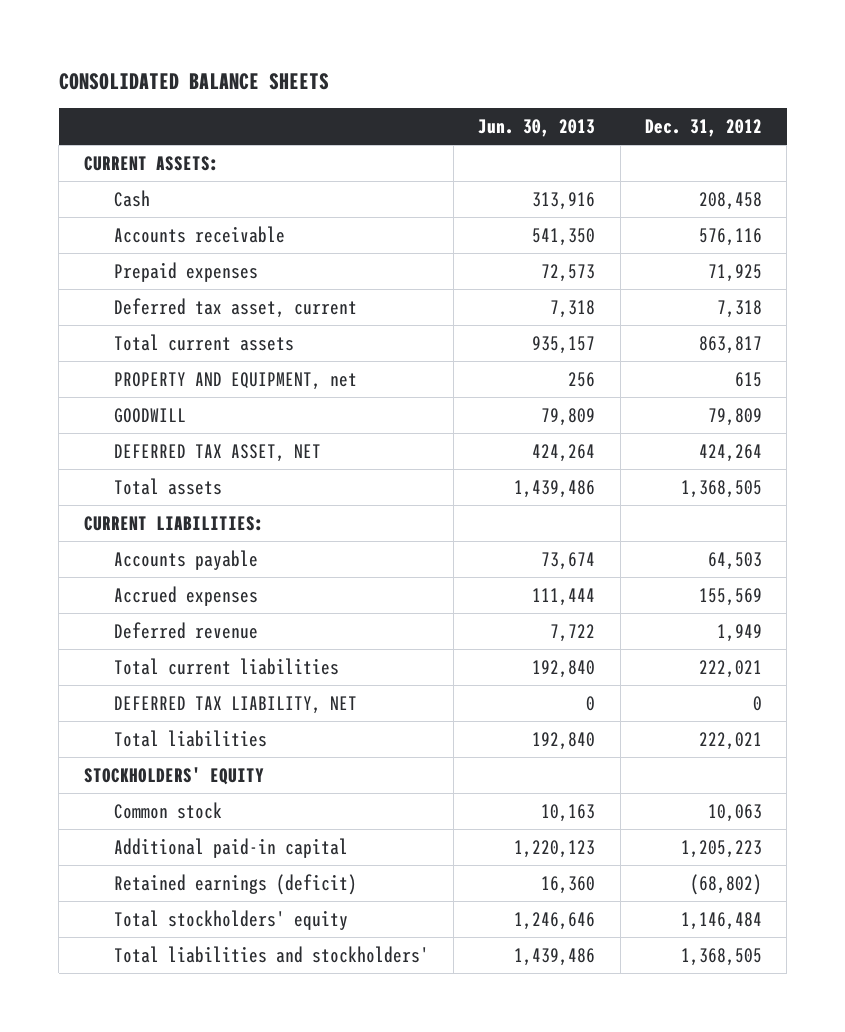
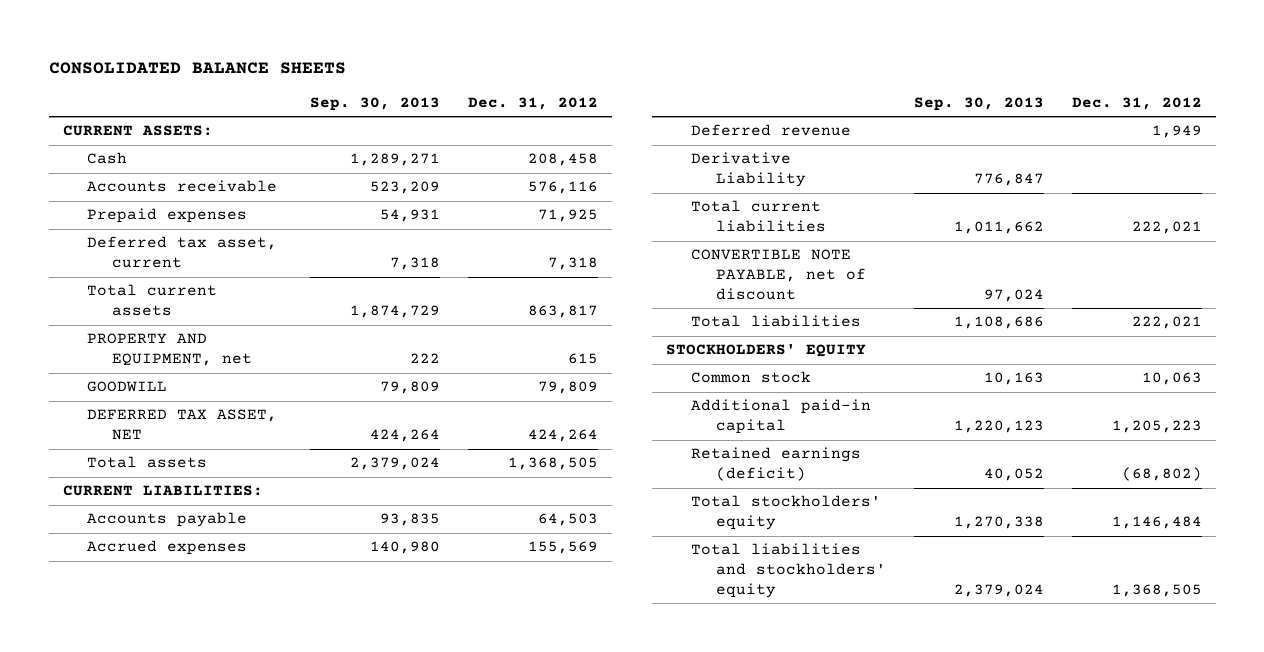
[478,119,596,138] Jun. 30, 2013 -> none
none -> [310,97,441,112] Sep. 30, 2013
none -> [690,152,806,188] Derivative Liability
[113,695,357,714] DEFERRED TAX LIABILITY, NET -> none
none -> [690,249,866,301] CONVERTIBLE NOTE PAYABLE, net of discount
[113,945,429,963] Total liabilities and stockholders' -> [690,543,886,599] Total liabilities and stockholders' equity

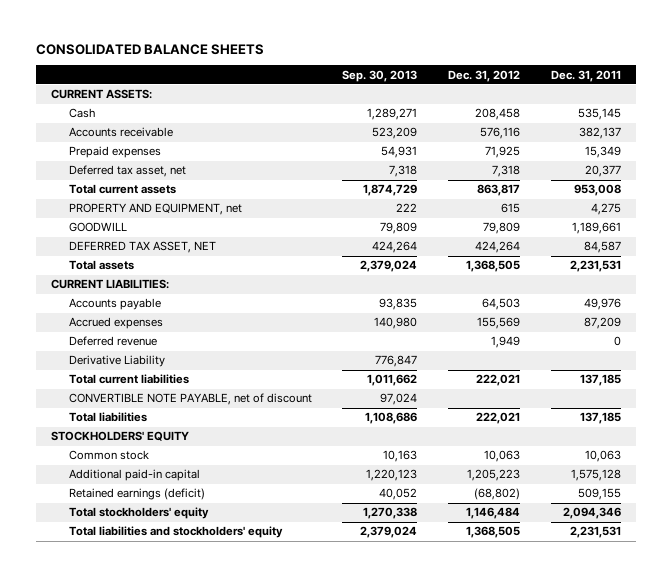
none -> [550,69,621,82] Dec. 31, 2011
[87,236,278,269] Deferred tax asset, current -> [68,165,186,178] Deferred tax asset, net

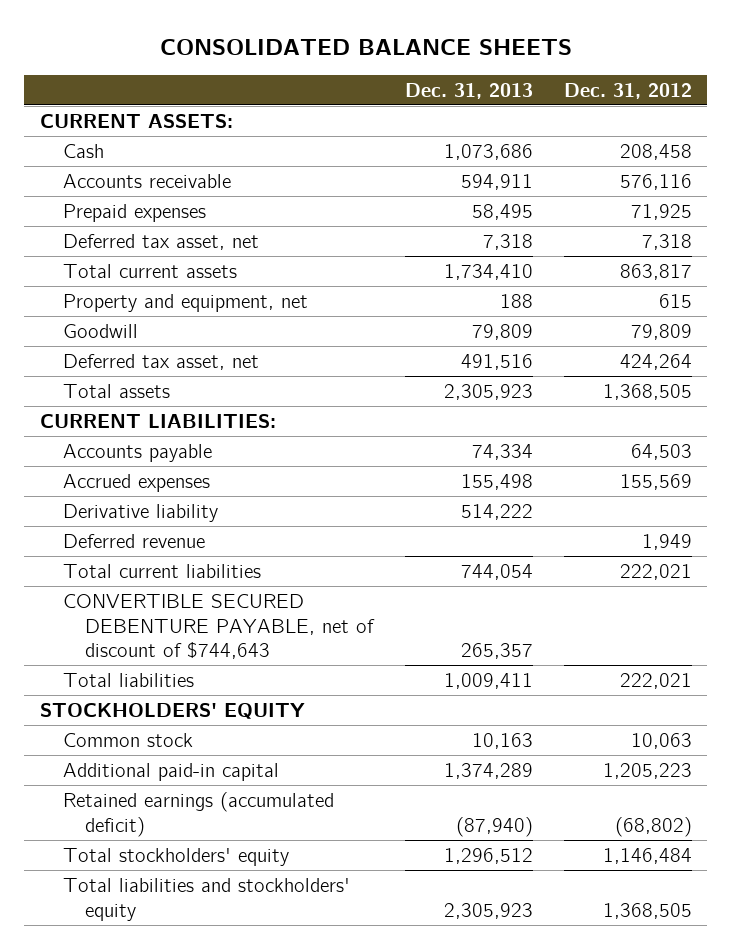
[342,69,418,82] Sep. 30, 2013 -> none
[550,69,621,82] Dec. 31, 2011 -> none
none -> [404,82,533,99] Dec. 31, 2013
[68,203,242,216] PROPERTY AND EQUIPMENT, net -> [62,293,308,312] Property and equipment, net
[68,222,127,233] GOODWILL -> [62,323,138,338] Goodwill
[68,241,216,254] DEFERRED TAX ASSET, NET -> [62,353,259,370] Deferred tax asset, net
none -> [62,503,218,522] Derivative liability
[68,355,165,368] Derivative Liability -> none
[68,393,312,406] CONVERTIBLE NOTE PAYABLE, net of discount -> [62,593,376,660] CONVERTIBLE SECURED DEBENTURE PAYABLE, net of discount of $744,643
[68,488,205,501] Retained earnings (deficit) -> [62,791,334,837] Retained earnings (accumulated deficit)

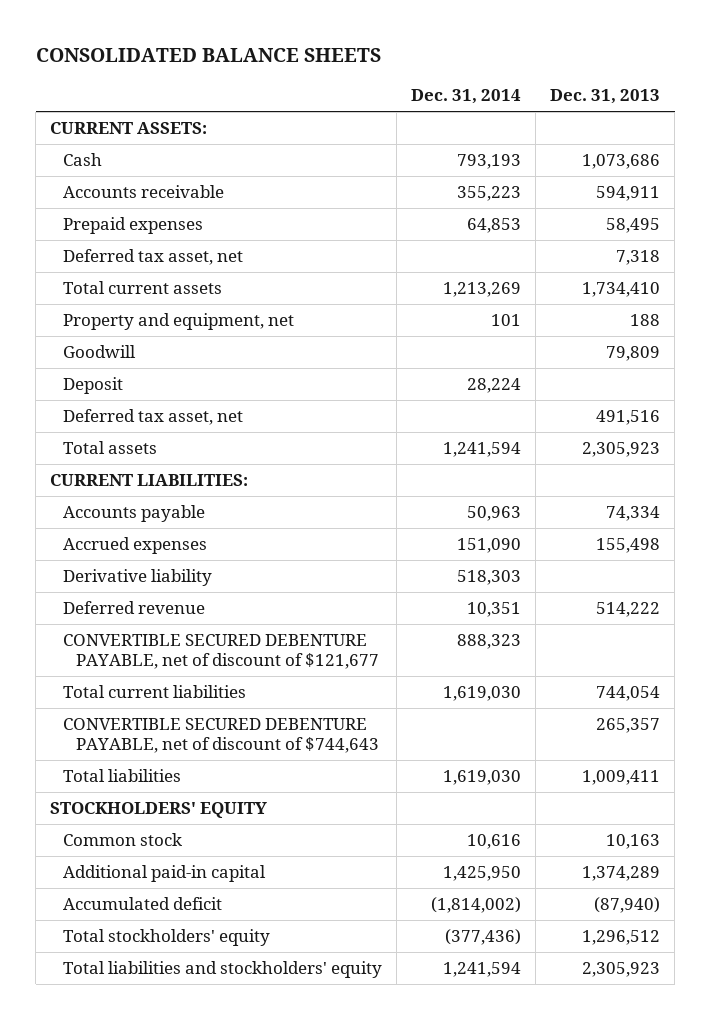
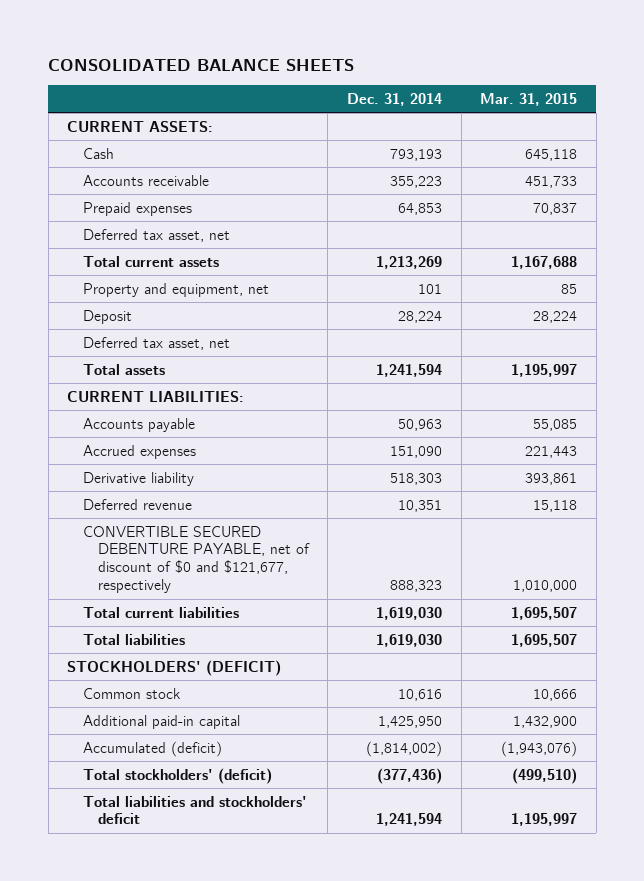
[550,89,661,105] Dec. 31, 2013 -> none
none -> [480,92,578,106] Mar. 31, 2015
[63,345,137,359] Goodwill -> none
[63,634,379,670] CONVERTIBLE SECURED DEBENTURE PAYABLE, net of discount of $121,677 -> [82,525,310,593] CONVERTIBLE SECURED DEBENTURE PAYABLE, net of discount of $0 and $121,677, respectively
[63,718,379,754] CONVERTIBLE SECURED DEBENTURE PAYABLE, net of discount of $744,643 -> none
[50,802,268,819] STOCKHOLDERS' EQUITY -> [67,659,282,676] STOCKHOLDERS' (DEFICIT)
[63,897,223,911] Accumulated deficit -> [82,740,222,757] Accumulated (deficit)
[63,929,271,947] Total stockholders' equity -> [82,767,272,784] Total stockholders' (deficit)
[63,961,383,979] Total liabilities and stockholders' equity -> [82,795,307,825] Total liabilities and stockholders' deficit

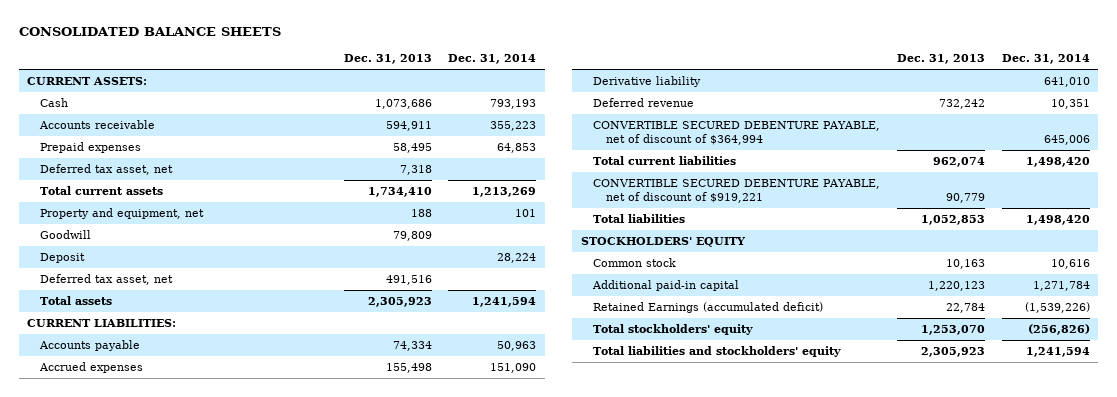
[480,92,578,106] Mar. 31, 2015 -> none
none -> [343,54,432,65] Dec. 31, 2013
none -> [39,230,91,240] Goodwill
[390,472,443,485] 518,303 -> [1043,77,1090,88] 641,010
[82,525,310,593] CONVERTIBLE SECURED DEBENTURE PAYABLE, net of discount of $0 and $121,677, respectively -> [593,121,881,145] CONVERTIBLE SECURED DEBENTURE PAYABLE, net of discount of $364,994
[390,579,443,592] 888,323 -> [1043,134,1090,145] 645,006
[376,606,443,620] 1,619,030 -> [1025,157,1090,168] 1,498,420
none -> [593,179,881,203] CONVERTIBLE SECURED DEBENTURE PAYABLE, net of discount of $919,221
[376,633,443,647] 1,619,030 -> [1025,215,1090,226] 1,498,420
[67,659,282,676] STOCKHOLDERS' (DEFICIT) -> [580,237,745,248] STOCKHOLDERS' EQUITY
[378,715,443,728] 1,425,950 -> [1032,281,1090,292] 1,271,784
[82,740,222,757] Accumulated (deficit) -> [593,302,824,314] Retained Earnings (accumulated deficit)
[366,740,443,757] (1,814,002) -> [1024,302,1090,314] (1,539,226)
[82,767,272,784] Total stockholders' (deficit) -> [593,324,754,336] Total stockholders' equity
[377,767,443,784] (377,436) -> [1027,324,1090,336] (256,826)
[82,795,307,825] Total liabilities and stockholders' deficit -> [593,346,842,358] Total liabilities and stockholders' equity

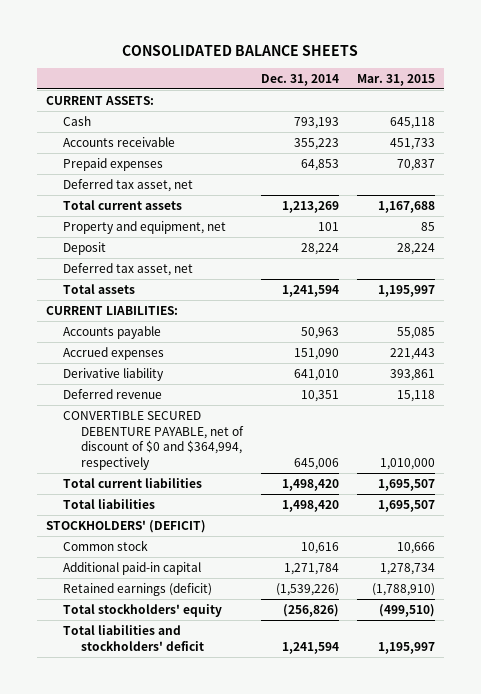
[343,54,432,65] Dec. 31, 2013 -> none
none -> [356,73,435,86] Mar. 31, 2015
[39,230,91,240] Goodwill -> none
[593,121,881,145] CONVERTIBLE SECURED DEBENTURE PAYABLE, net of discount of $364,994 -> [63,410,245,470] CONVERTIBLE SECURED DEBENTURE PAYABLE, net of discount of $0 and $364,994, respectively
[593,179,881,203] CONVERTIBLE SECURED DEBENTURE PAYABLE, net of discount of $919,221 -> none
[580,237,745,248] STOCKHOLDERS' EQUITY -> [45,519,206,533] STOCKHOLDERS' (DEFICIT)
[593,302,824,314] Retained Earnings (accumulated deficit) -> [63,582,213,596] Retained earnings (deficit)
[593,346,842,358] Total liabilities and stockholders' equity -> [63,624,205,651] Total liabilities and stockholders' deficit

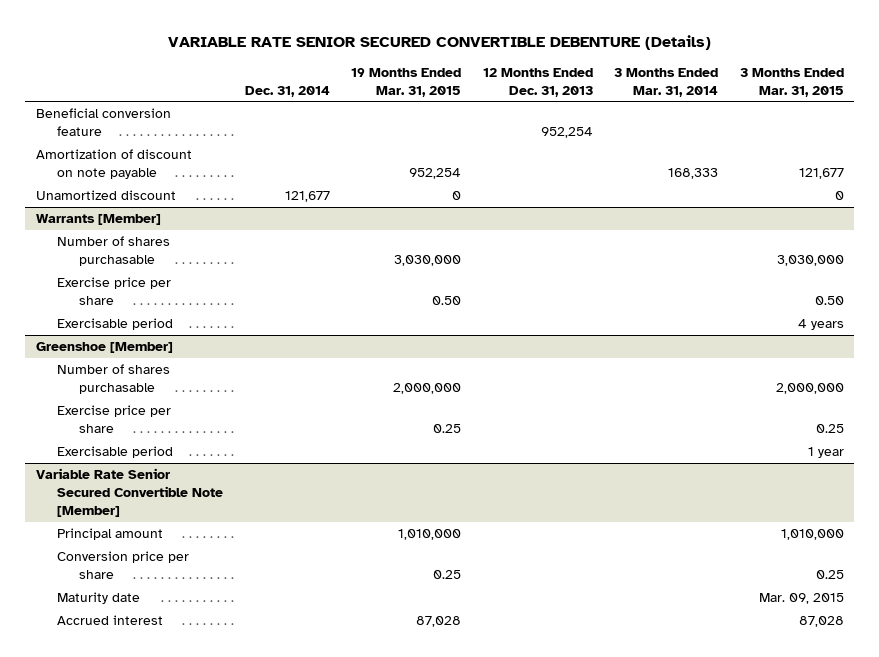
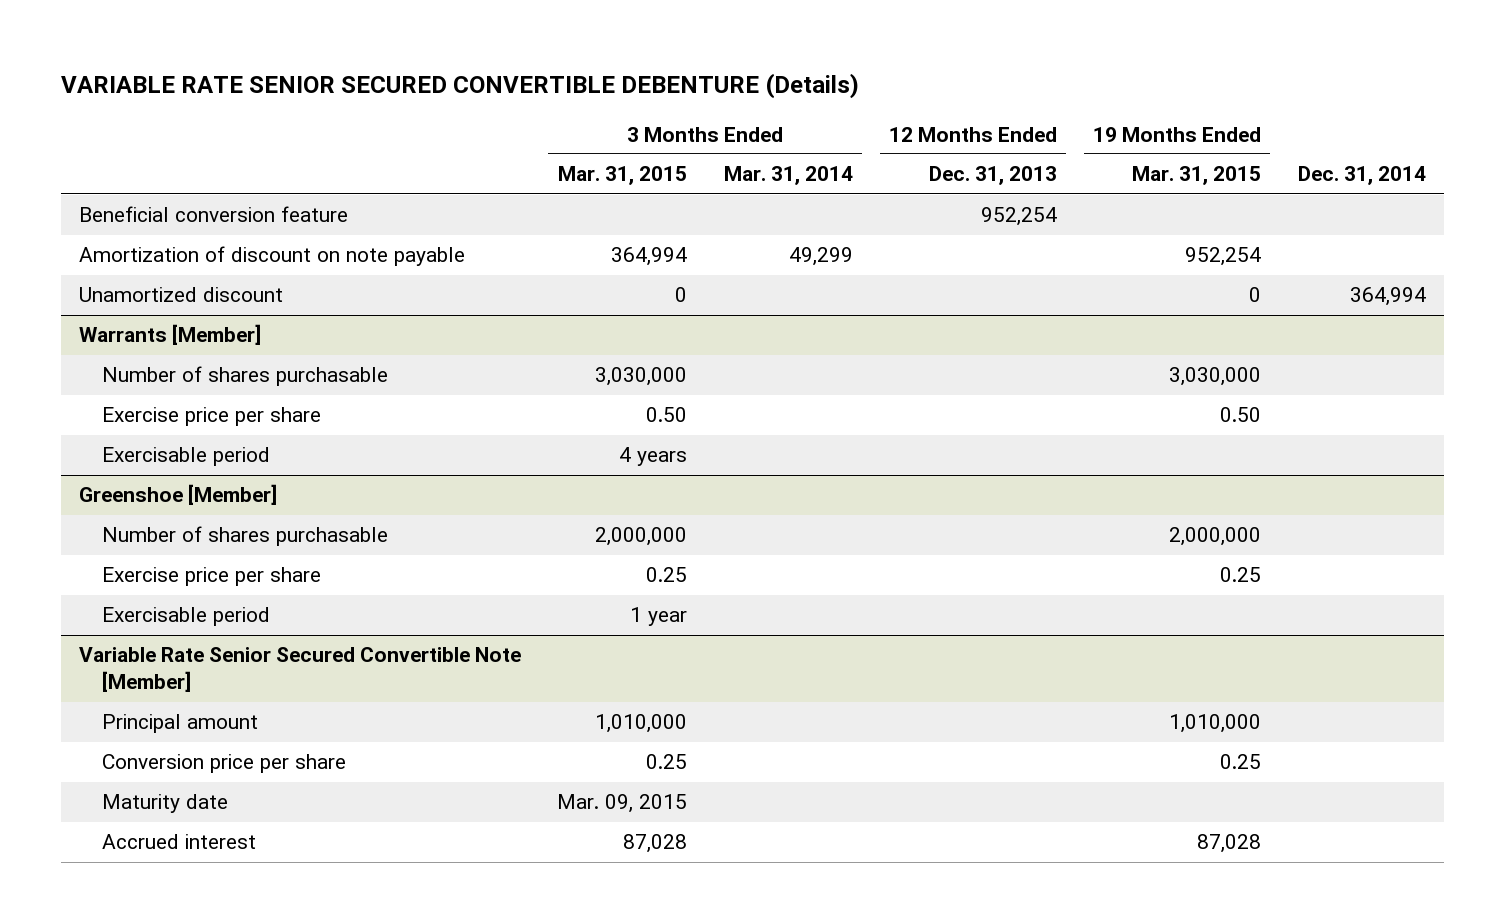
[668,168,719,180] 168,333 -> [788,247,853,267] 49,299
[798,168,844,180] 121,677 -> [611,247,688,267] 364,994
[284,191,330,203] 121,677 -> [1349,287,1426,307] 364,994

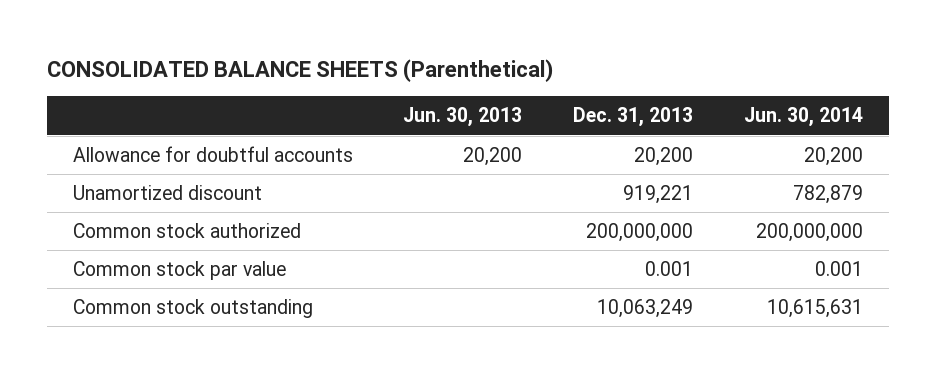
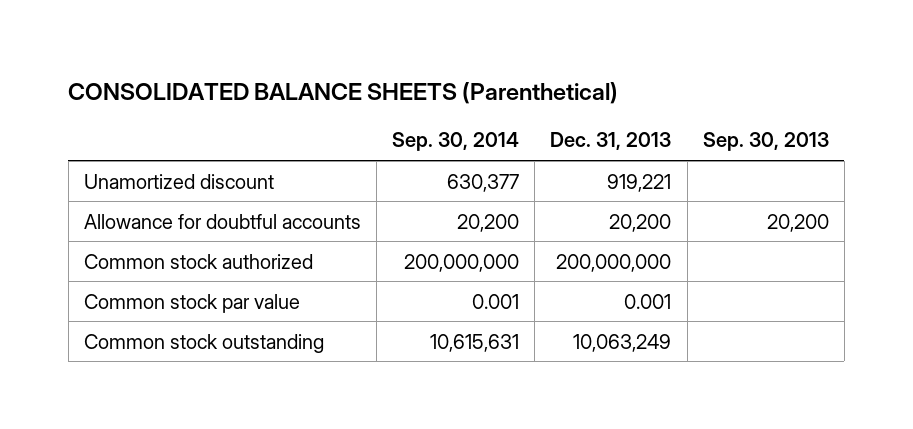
[403,107,523,128] Jun. 30, 2013 -> none
[744,107,864,128] Jun. 30, 2014 -> none
none -> [392,132,520,152] Sep. 30, 2014
none -> [702,132,829,152] Sep. 30, 2013
[72,145,353,162] Allowance for doubtful accounts -> [83,213,361,229] Allowance for doubtful accounts

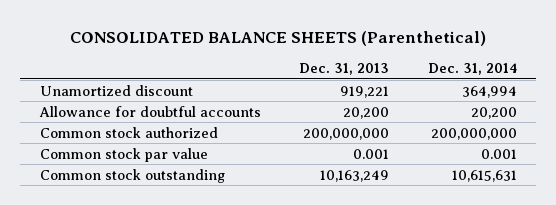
[392,132,520,152] Sep. 30, 2014 -> none
[702,132,829,152] Sep. 30, 2013 -> none
none -> [427,62,517,75] Dec. 31, 2014
[573,333,672,352] 10,063,249 -> [320,169,390,182] 10,163,249

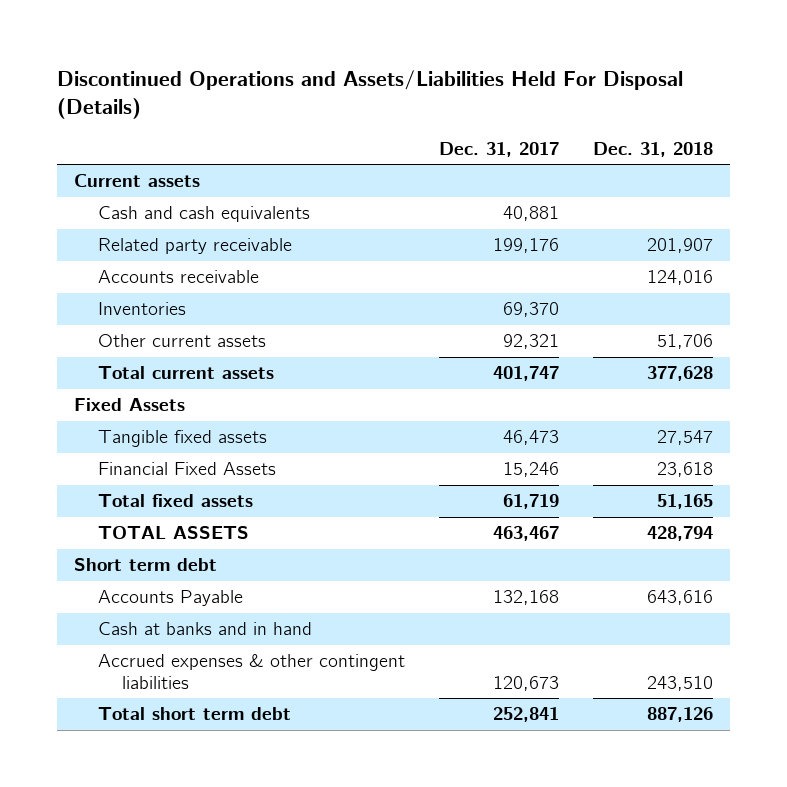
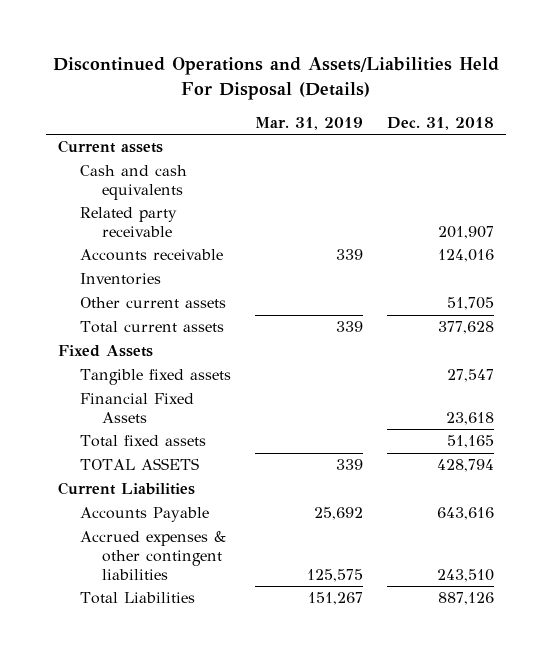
[439,141,560,157] Dec. 31, 2017 -> none
none -> [254,116,363,130] Mar. 31, 2019
[657,334,714,350] 51,706 -> [446,297,494,311] 51,705
[74,558,218,572] Short term debt -> [57,482,195,496] Current Liabilities
[98,622,313,636] Cash at banks and in hand -> none
[98,707,292,721] Total short term debt -> [79,592,195,605] Total Liabilities

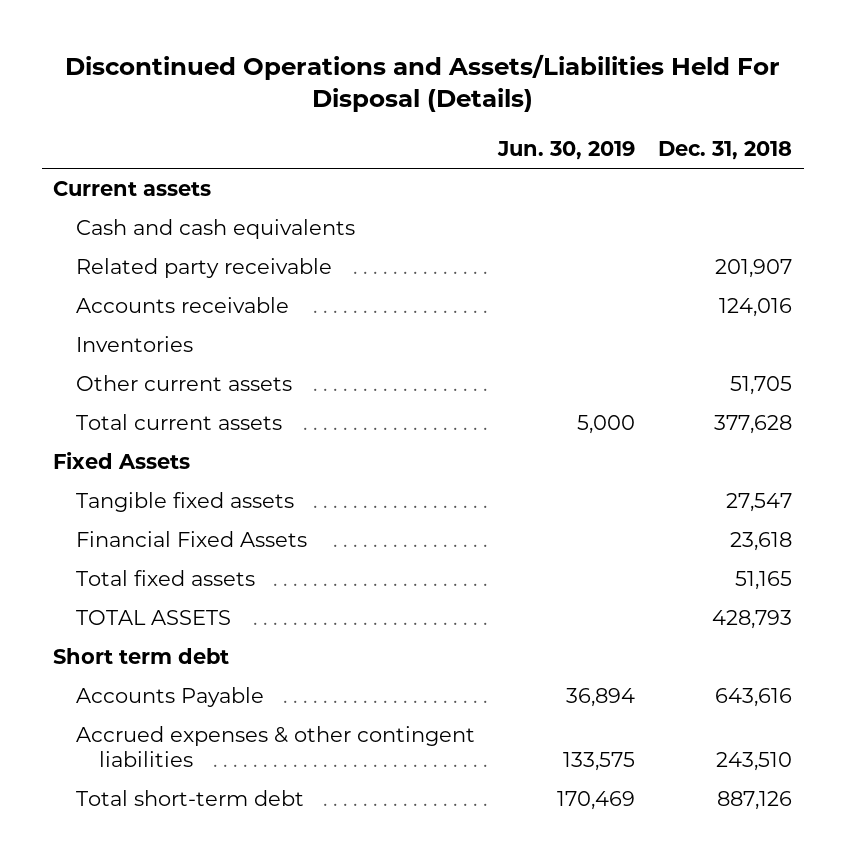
[254,116,363,130] Mar. 31, 2019 -> none
none -> [497,140,636,160] Jun. 30, 2019
[57,482,195,496] Current Liabilities -> none
[436,459,494,473] 428,794 -> [712,610,793,630] 428,793
none -> [53,648,230,665] Short term debt
[79,592,195,605] Total Liabilities -> [76,790,305,807] Total short-term debt

